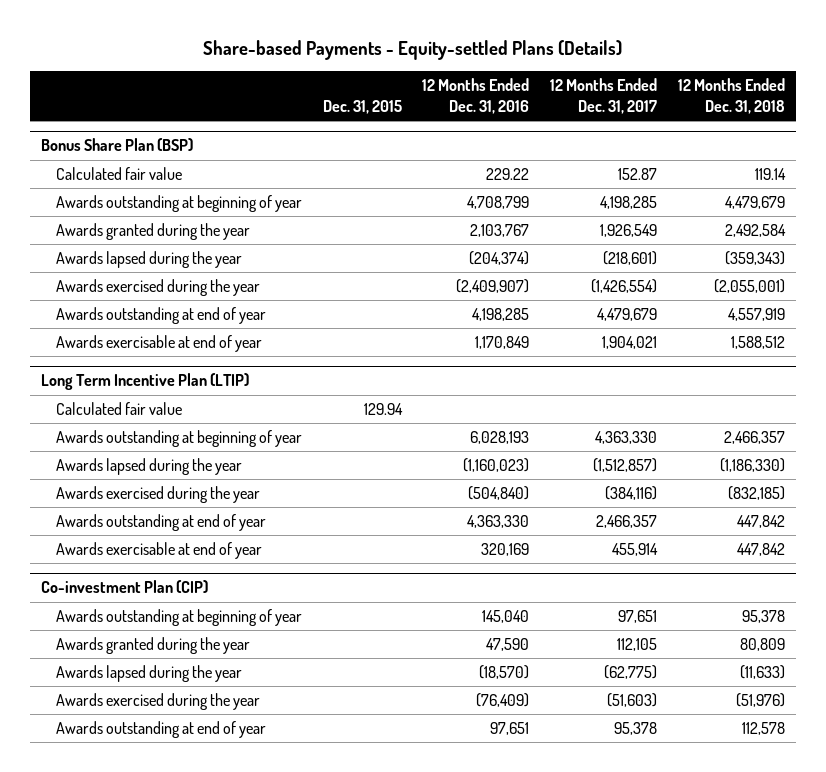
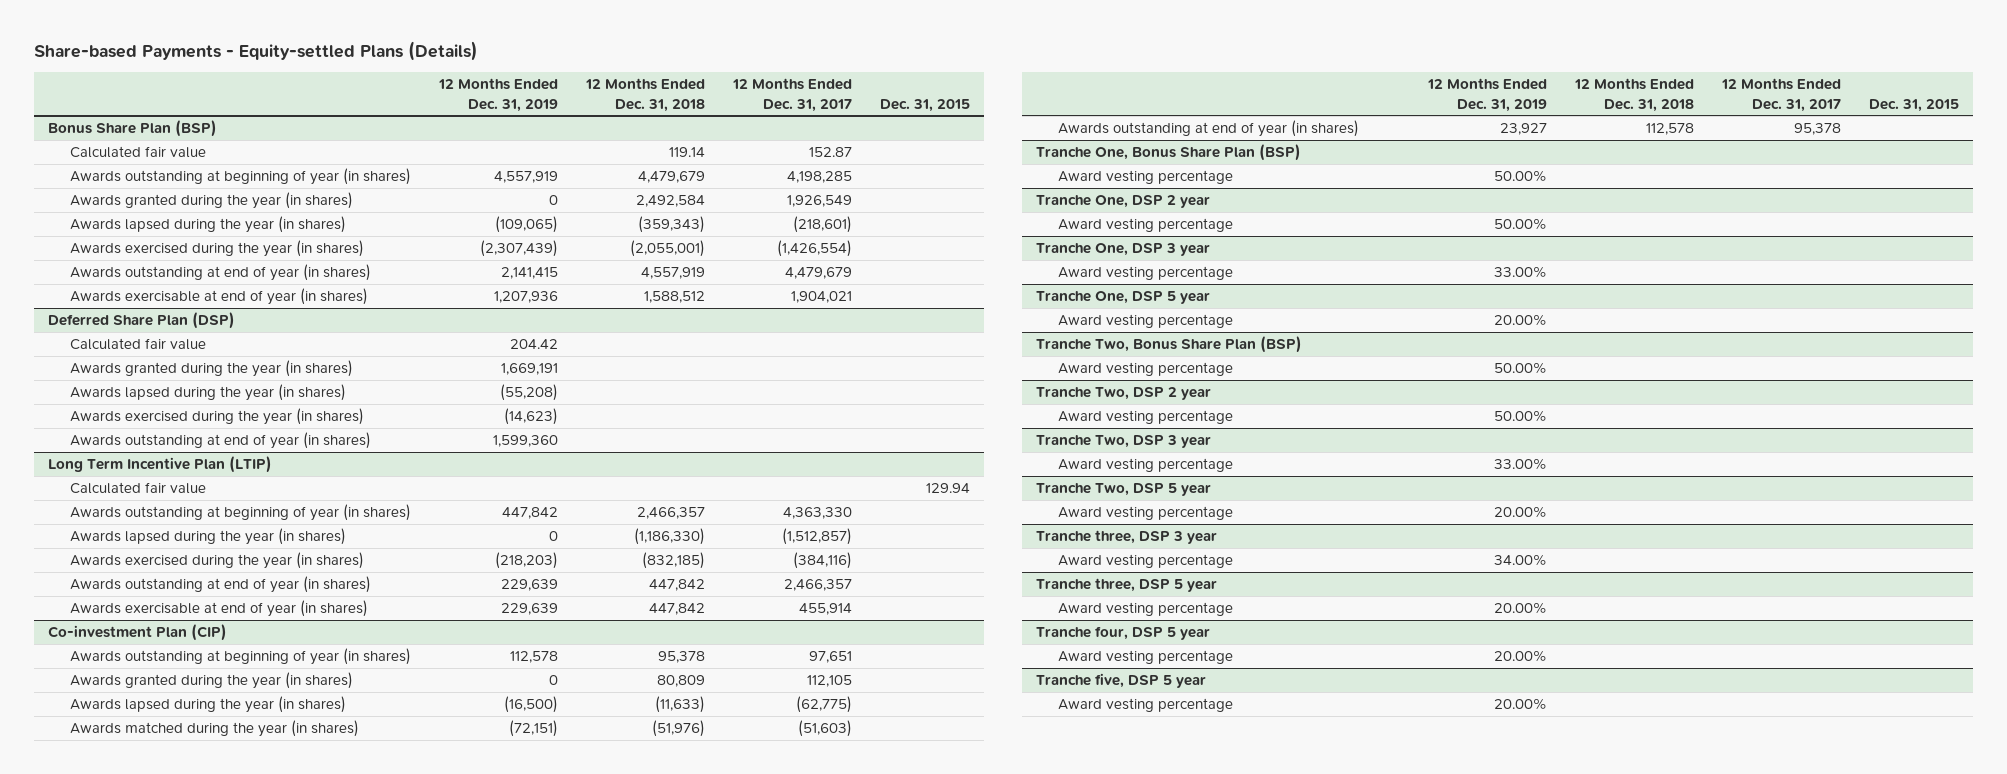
[422,78,530,115] 12 Months Ended Dec. 31, 2016 -> none
none -> [437,78,558,112] 12 Months Ended Dec. 31, 2019
[55,195,302,213] Awards outstanding at beginning of year -> [69,168,411,186] Awards outstanding at beginning of year (in shares)
[55,223,250,241] Awards granted during the year -> [69,192,353,210] Awards granted during the year (in shares)
[55,251,242,269] Awards lapsed during the year -> [69,216,346,234] Awards lapsed during the year (in shares)
[55,279,260,297] Awards exercised during the year -> [69,240,364,258] Awards exercised during the year (in shares)
[55,307,266,325] Awards outstanding at end of year -> [69,264,371,282] Awards outstanding at end of year (in shares)
[55,335,262,353] Awards exercisable at end of year -> [69,288,368,306] Awards exercisable at end of year (in shares)
none -> [47,312,235,330] Deferred Share Plan (DSP)
none -> [69,338,206,351] Calculated fair value
none -> [69,360,353,378] Awards granted during the year (in shares)
none -> [69,384,346,402] Awards lapsed during the year (in shares)
none -> [69,408,364,426] Awards exercised during the year (in shares)
none -> [69,432,371,450] Awards outstanding at end of year (in shares)
[55,430,302,448] Awards outstanding at beginning of year -> [69,504,411,522] Awards outstanding at beginning of year (in shares)
[55,458,242,476] Awards lapsed during the year -> [69,528,346,546] Awards lapsed during the year (in shares)
[55,486,260,504] Awards exercised during the year -> [69,552,364,570] Awards exercised during the year (in shares)
[55,514,266,532] Awards outstanding at end of year -> [69,576,371,594] Awards outstanding at end of year (in shares)
[55,542,262,560] Awards exercisable at end of year -> [69,600,368,618] Awards exercisable at end of year (in shares)
[55,609,302,627] Awards outstanding at beginning of year -> [69,648,411,666] Awards outstanding at beginning of year (in shares)
[55,637,250,655] Awards granted during the year -> [69,672,353,690] Awards granted during the year (in shares)
[55,665,242,683] Awards lapsed during the year -> [69,696,346,714] Awards lapsed during the year (in shares)
[55,693,260,711] Awards exercised during the year -> [69,720,359,738] Awards matched during the year (in shares)
[55,721,266,739] Awards outstanding at end of year -> [1058,120,1360,138] Awards outstanding at end of year (in shares)
none -> [1036,144,1302,162] Tranche One, Bonus Share Plan (BSP)
none -> [1058,170,1234,185] Award vesting percentage
none -> [1036,195,1211,209] Tranche One, DSP 2 year
none -> [1058,218,1234,233] Award vesting percentage
none -> [1036,243,1211,257] Tranche One, DSP 3 year
none -> [1058,266,1234,281] Award vesting percentage
none -> [1036,291,1211,305] Tranche One, DSP 5 year
none -> [1058,314,1234,329] Award vesting percentage
none -> [1036,336,1303,354] Tranche Two, Bonus Share Plan (BSP)
none -> [1058,362,1234,377] Award vesting percentage
none -> [1036,387,1212,401] Tranche Two, DSP 2 year
none -> [1058,410,1234,425] Award vesting percentage
none -> [1036,435,1212,449] Tranche Two, DSP 3 year
none -> [1058,458,1234,473] Award vesting percentage
none -> [1036,483,1212,497] Tranche Two, DSP 5 year
none -> [1058,506,1234,521] Award vesting percentage
none -> [1036,530,1218,545] Tranche three, DSP 3 year
none -> [1058,554,1234,569] Award vesting percentage
none -> [1036,578,1218,593] Tranche three, DSP 5 year
none -> [1058,602,1234,617] Award vesting percentage
none -> [1036,626,1211,641] Tranche four, DSP 5 year
none -> [1058,650,1234,665] Award vesting percentage
none -> [1036,673,1207,689] Tranche five, DSP 5 year
none -> [1058,698,1234,713] Award vesting percentage

